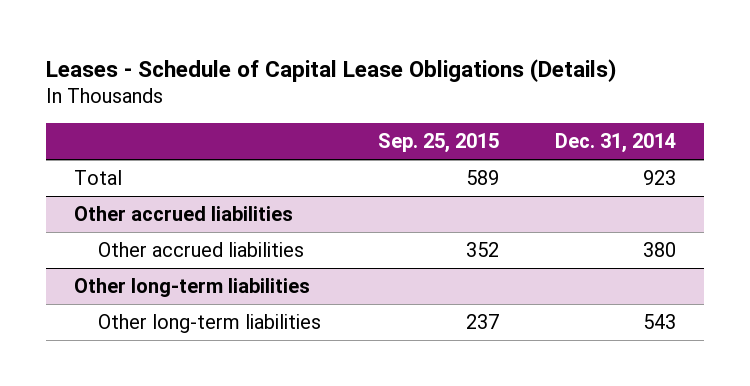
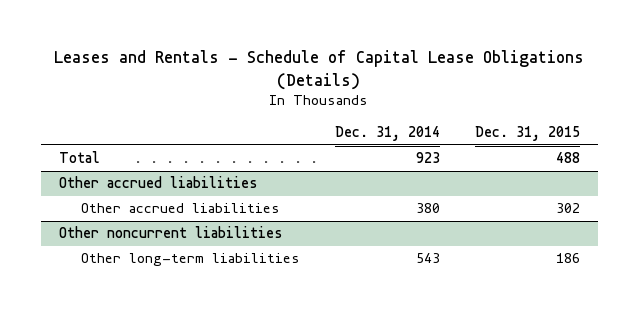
[45,58,616,82] Leases - Schedule of Capital Lease Obligations (Details) -> [54,50,585,90] Leases and Rentals - Schedule of Capital Lease Obligations (Details)
[377,133,499,154] Sep. 25, 2015 -> none
none -> [475,126,581,142] Dec. 31, 2015
[74,278,311,298] Other long-term liabilities -> [58,226,283,239] Other noncurrent liabilities

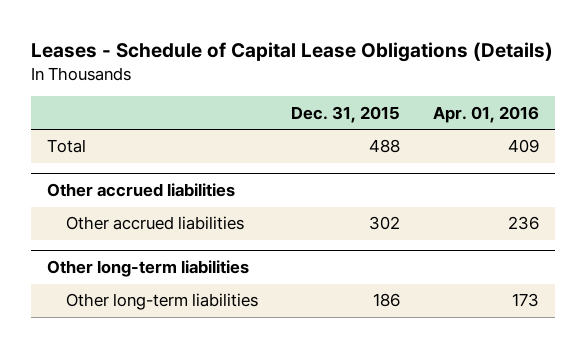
[54,50,585,90] Leases and Rentals - Schedule of Capital Lease Obligations (Details) -> [30,41,553,62] Leases - Schedule of Capital Lease Obligations (Details)
[335,126,441,142] Dec. 31, 2014 -> none
none -> [432,105,539,123] Apr. 01, 2016
[58,226,283,239] Other noncurrent liabilities -> [47,260,250,278] Other long-term liabilities

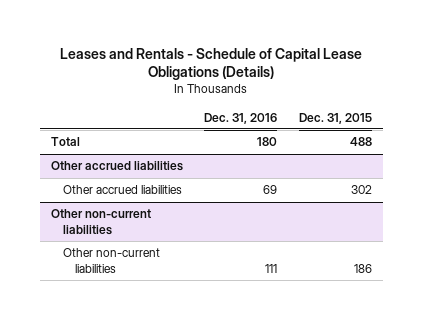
[30,41,553,62] Leases - Schedule of Capital Lease Obligations (Details) -> [60,47,363,81] Leases and Rentals - Schedule of Capital Lease Obligations (Details)
[432,105,539,123] Apr. 01, 2016 -> none
none -> [204,112,278,124] Dec. 31, 2016
[47,260,250,278] Other long-term liabilities -> [50,209,151,235] Other non-current liabilities
[65,293,258,311] Other long-term liabilities -> [63,248,161,273] Other non-current liabilities

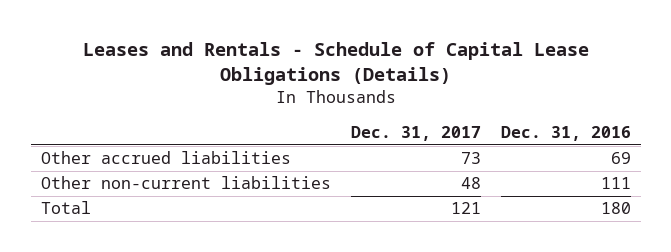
[298,112,372,124] Dec. 31, 2015 -> none
none -> [350,125,481,141] Dec. 31, 2017
[50,161,183,172] Other accrued liabilities -> none
[50,209,151,235] Other non-current liabilities -> none
[50,137,80,147] Total -> [40,201,91,215] Total

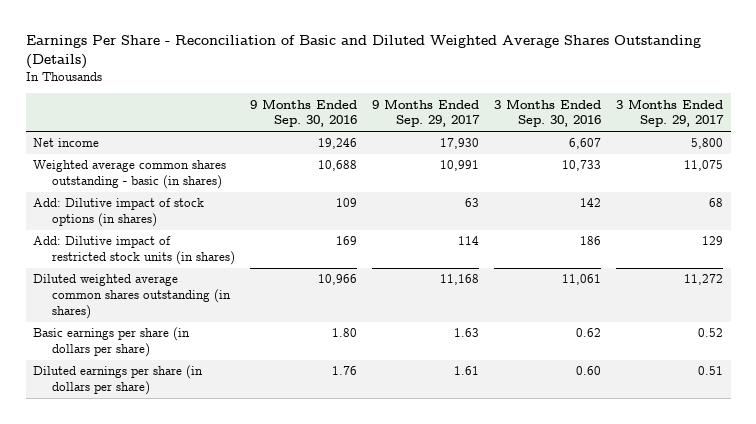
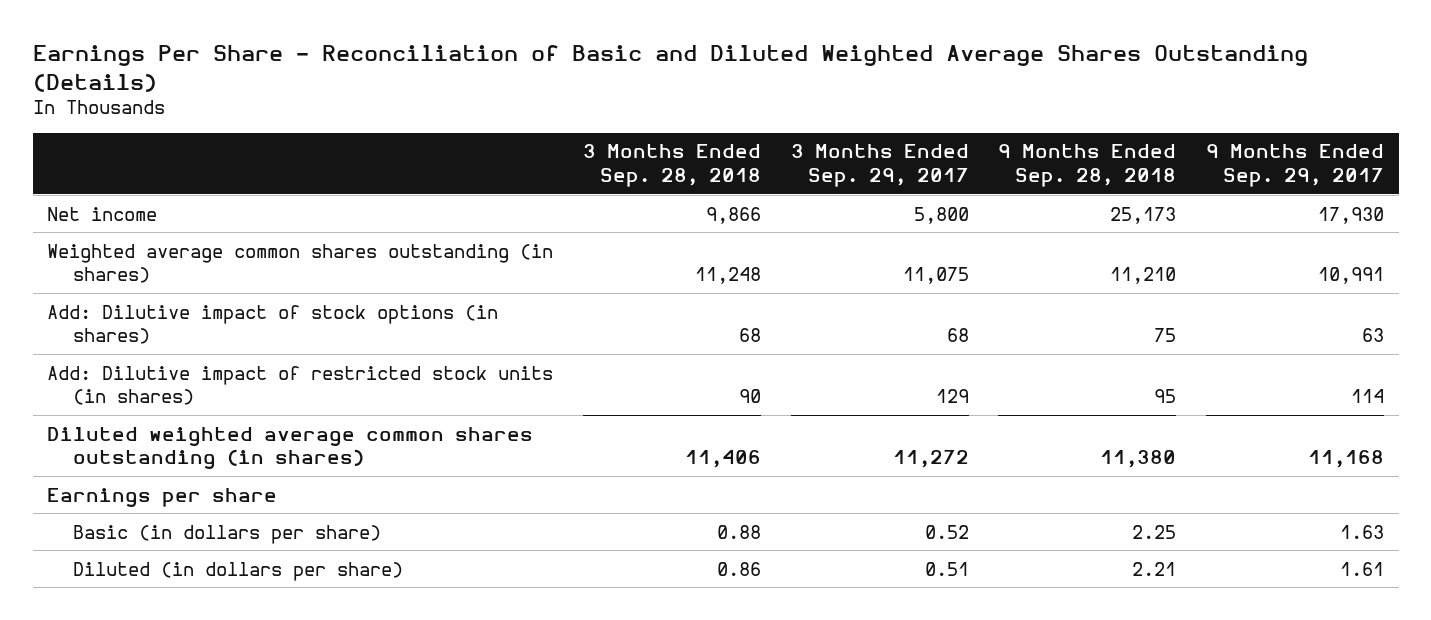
[250,98,358,128] 9 Months Ended Sep. 30, 2016 -> none
[494,98,602,128] 3 Months Ended Sep. 30, 2016 -> none
none -> [583,144,762,188] 3 Months Ended Sep. 28, 2018
none -> [998,144,1177,188] 9 Months Ended Sep. 28, 2018
[33,160,227,190] Weighted average common shares outstanding - basic (in shares) -> [47,243,554,284] Weighted average common shares outstanding (in shares)
none -> [47,487,278,507] Earnings per share
[33,327,191,358] Basic earnings per share (in dollars per share) -> [72,524,381,544] Basic (in dollars per share)
[33,365,204,396] Diluted earnings per share (in dollars per share) -> [72,561,403,581] Diluted (in dollars per share)

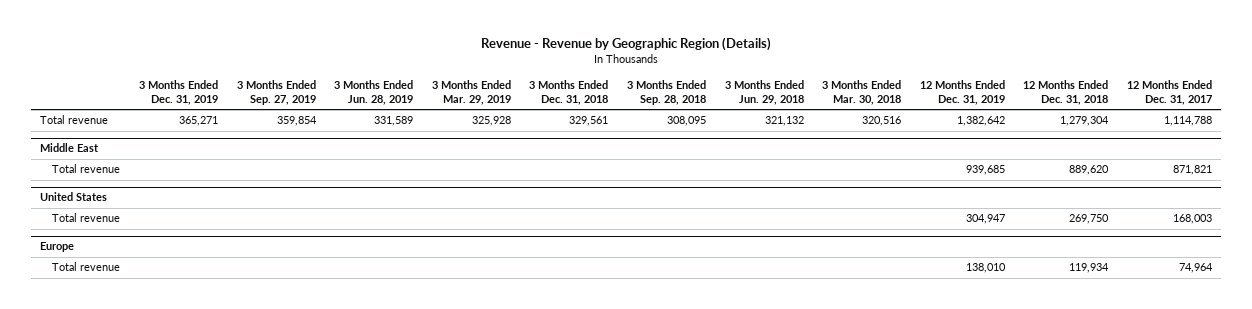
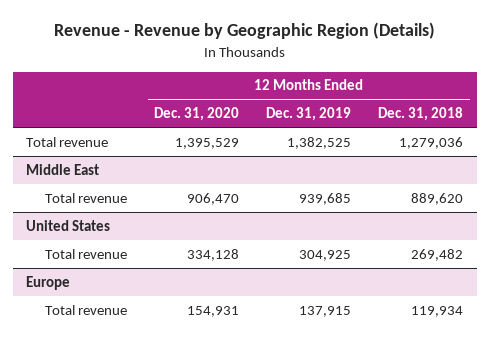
[139,79,219,106] 3 Months Ended Dec. 31, 2019 -> none
[236,79,316,106] 3 Months Ended Sep. 27, 2019 -> none
[334,79,414,106] 3 Months Ended Jun. 28, 2019 -> none
[431,79,511,106] 3 Months Ended Mar. 29, 2019 -> none
[529,79,609,106] 3 Months Ended Dec. 31, 2018 -> none
[626,79,706,106] 3 Months Ended Sep. 28, 2018 -> none
[724,79,804,106] 3 Months Ended Jun. 29, 2018 -> none
[822,79,902,106] 3 Months Ended Mar. 30, 2018 -> none
[1126,79,1212,106] 12 Months Ended Dec. 31, 2017 -> none
none -> [154,107,240,122] Dec. 31, 2020
[956,116,1005,127] 1,382,642 -> [287,136,352,149] 1,382,525
[1060,116,1110,127] 1,279,304 -> [399,136,464,149] 1,279,036
[965,214,1005,225] 304,947 -> [299,249,352,261] 304,925
[1069,214,1110,225] 269,750 -> [411,248,464,261] 269,482
[965,263,1006,274] 138,010 -> [299,305,352,317] 137,915

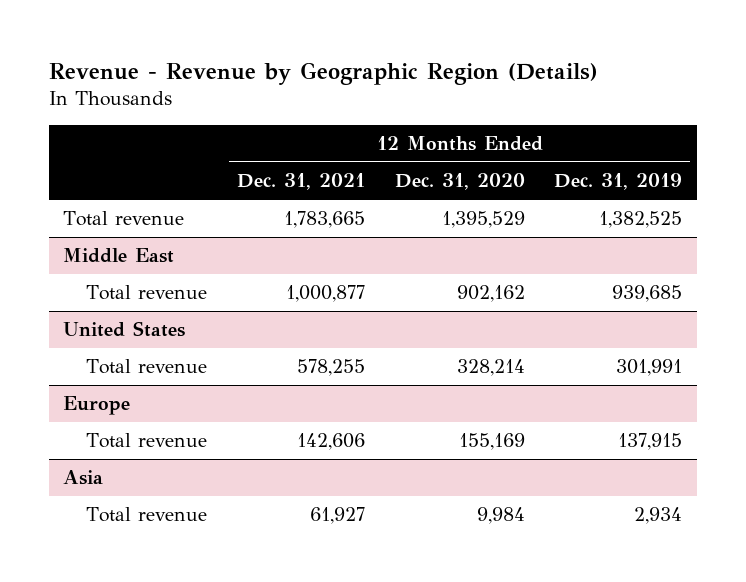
[378,107,464,122] Dec. 31, 2018 -> none
none -> [236,173,365,191] Dec. 31, 2021
[187,192,240,205] 906,470 -> [456,285,525,303] 902,162
[187,248,240,261] 334,128 -> [456,359,525,377] 328,214
[299,249,352,261] 304,925 -> [616,359,683,377] 301,991
[187,305,240,317] 154,931 -> [458,433,525,451] 155,169
none -> [63,470,104,486] Asia
none -> [86,507,208,523] Total revenue

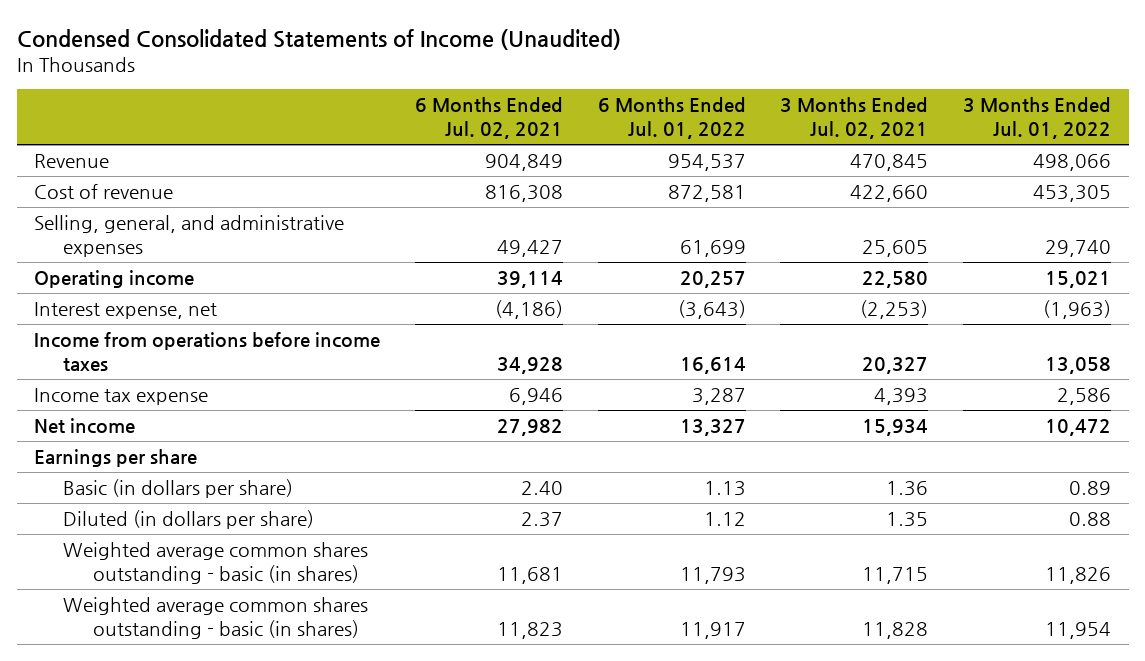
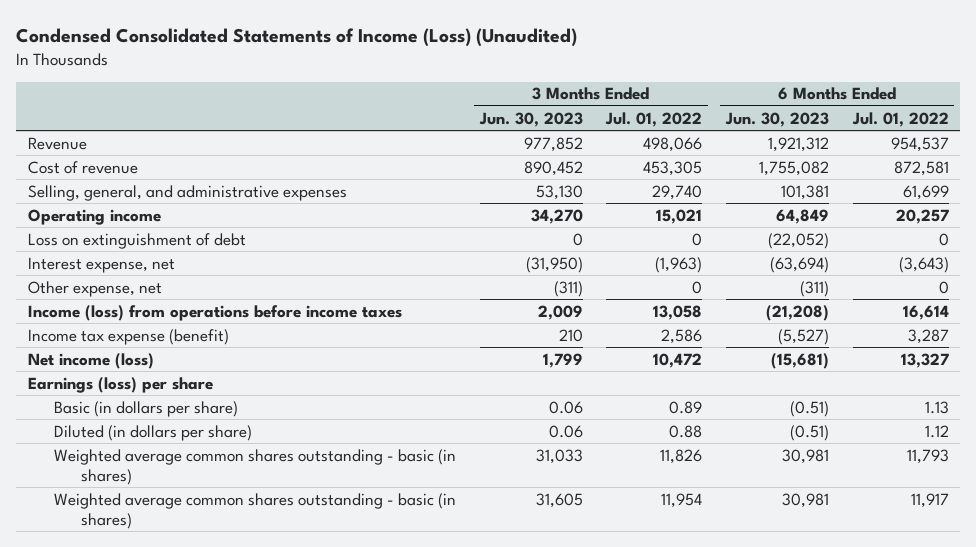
[16,28,621,50] Condensed Consolidated Statements of Income (Unaudited) -> [15,28,577,48] Condensed Consolidated Statements of Income (Loss) (Unaudited)
[414,97,563,140] 6 Months Ended Jul. 02, 2021 -> none
[780,97,929,140] 3 Months Ended Jul. 02, 2021 -> none
none -> [478,111,583,127] Jun. 30, 2023
none -> [724,111,829,127] Jun. 30, 2023
none -> [27,232,246,249] Loss on extinguishment of debt
none -> [27,280,162,297] Other expense, net
[34,331,381,371] Income from operations before income taxes -> [27,304,402,321] Income (loss) from operations before income taxes
[34,387,209,405] Income tax expense -> [27,328,229,345] Income tax expense (benefit)
[34,417,136,434] Net income -> [27,352,154,369] Net income (loss)
[34,448,198,467] Earnings per share -> [27,376,213,393] Earnings (loss) per share

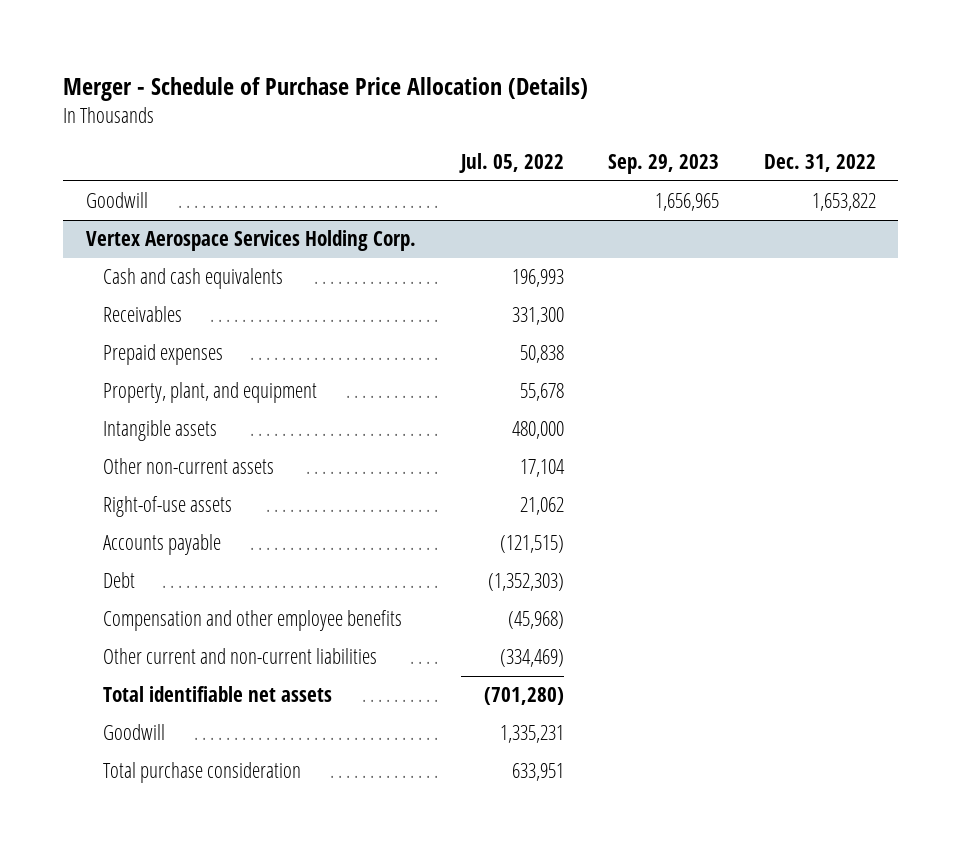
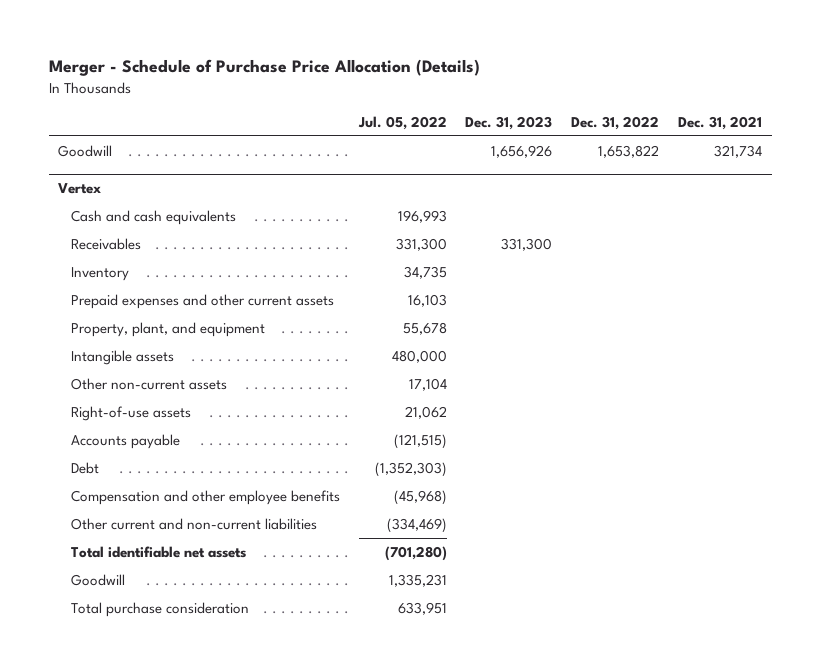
[608,154,720,175] Sep. 29, 2023 -> none
none -> [465,115,553,130] Dec. 31, 2023
none -> [678,115,763,130] Dec. 31, 2021
[85,230,416,252] Vertex Aerospace Services Holding Corp. -> [57,183,101,195] Vertex
none -> [70,266,129,281] Inventory
[103,344,224,366] Prepaid expenses -> [70,293,334,309] Prepaid expenses and other current assets
[519,345,564,364] 50,838 -> [407,293,447,307] 16,103

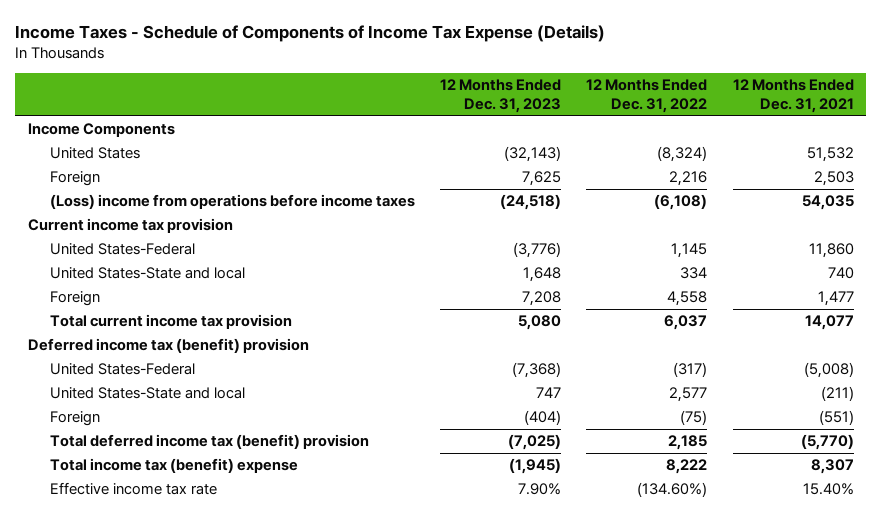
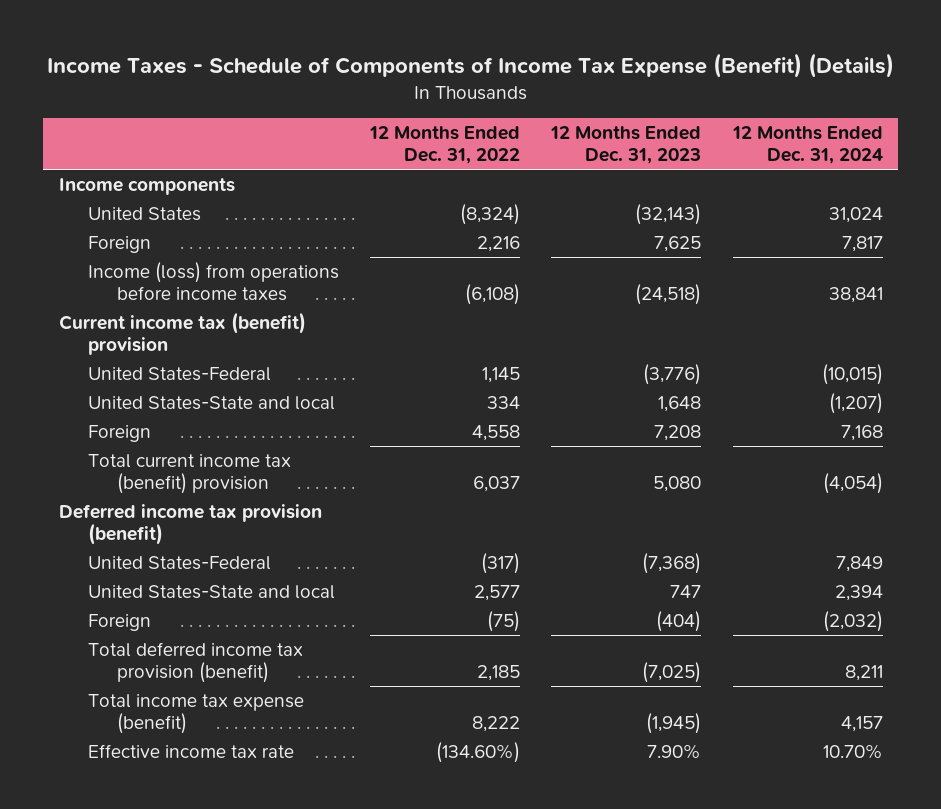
[14,24,605,42] Income Taxes - Schedule of Components of Income Tax Expense (Details) -> [46,52,894,78] Income Taxes - Schedule of Components of Income Tax Expense (Benefit) (Details)
[732,78,854,114] 12 Months Ended Dec. 31, 2021 -> none
none -> [731,125,883,165] 12 Months Ended Dec. 31, 2024
[27,123,175,138] Income Components -> [58,177,235,195] Income components
[49,194,415,210] (Loss) income from operations before income taxes -> [88,261,340,302] Income (loss) from operations before income taxes
[27,218,233,234] Current income tax provision -> [58,311,306,356] Current income tax (benefit) provision
[49,314,292,330] Total current income tax provision -> [88,453,292,495] Total current income tax (benefit) provision
[27,338,309,354] Deferred income tax (benefit) provision -> [58,503,322,546] Deferred income tax provision (benefit)
[49,434,369,450] Total deferred income tax (benefit) provision -> [88,641,304,684] Total deferred income tax provision (benefit)
[49,458,298,474] Total income tax (benefit) expense -> [88,693,305,735] Total income tax expense (benefit)

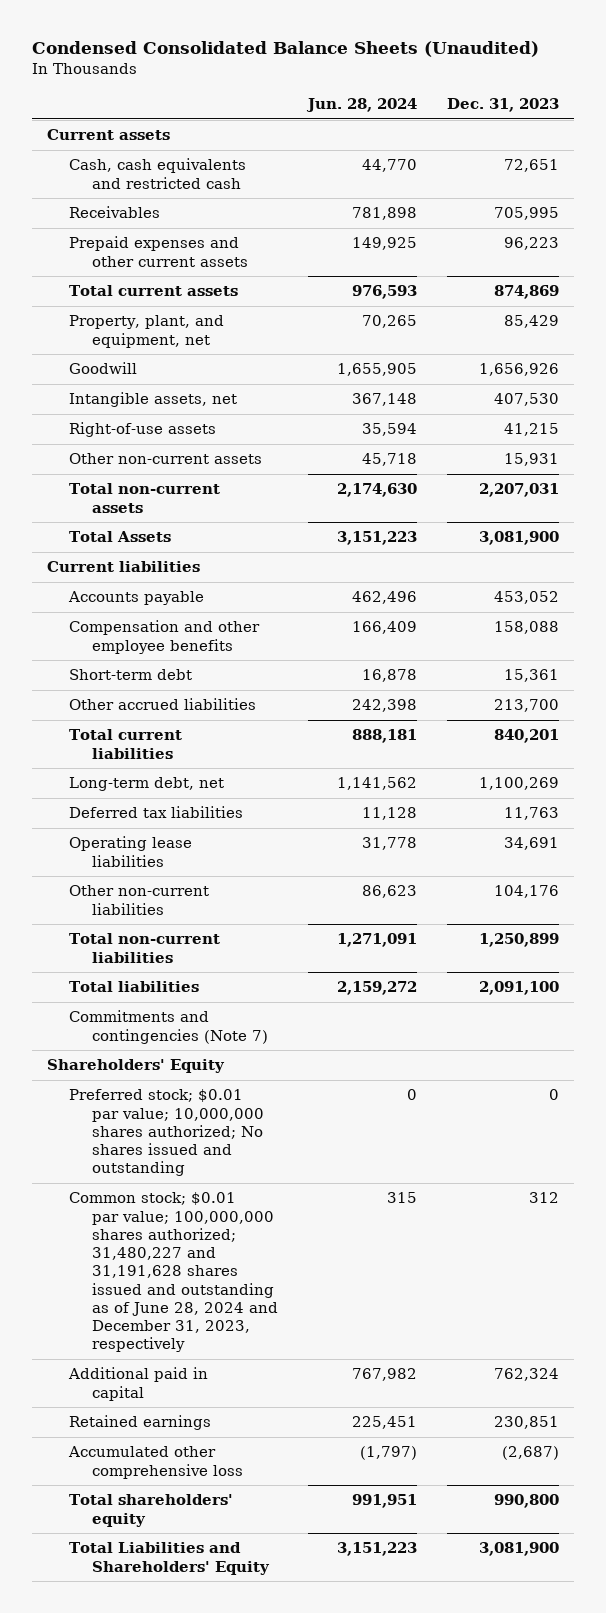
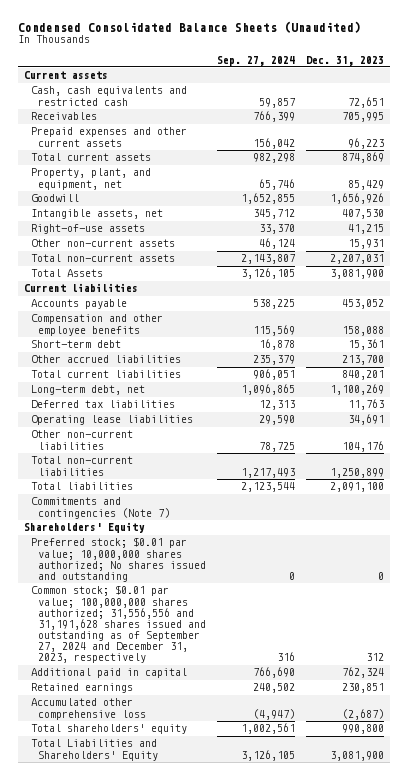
[305,98,417,113] Jun. 28, 2024 -> none
none -> [217,55,296,66] Sep. 27, 2024
[69,1192,278,1353] Common stock; $0.01 par value; 100,000,000 shares authorized; 31,480,227 and 31,191,628 shares issued and outstanding as of June 28, 2024 and December 31, 2023, respectively -> [30,585,206,664] Common stock; $0.01 par value; 100,000,000 shares authorized; 31,556,556 and 31,191,628 shares issued and outstanding as of September 27, 2024 and December 31, 2023, respectively

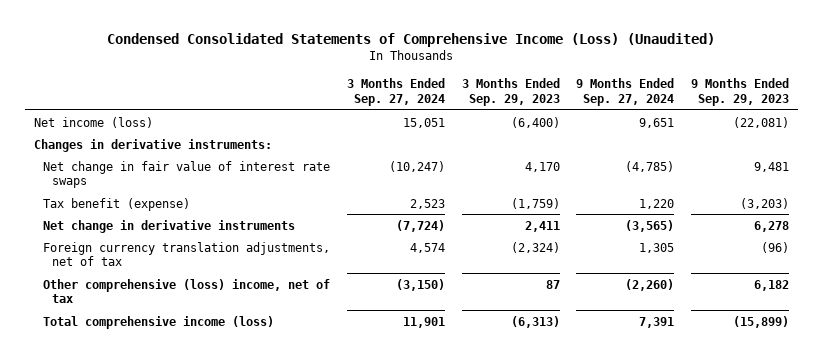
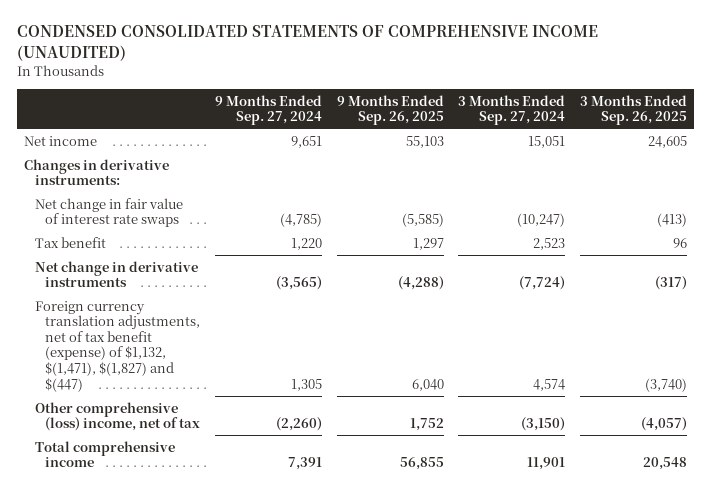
[107,33,716,48] Condensed Consolidated Statements of Comprehensive Income (Loss) (Unaudited) -> [16,25,598,61] CONDENSED CONSOLIDATED STATEMENTS OF COMPREHENSIVE INCOME (UNAUDITED)
[461,78,560,106] 3 Months Ended Sep. 29, 2023 -> none
[691,78,790,106] 9 Months Ended Sep. 29, 2023 -> none
none -> [336,94,444,126] 9 Months Ended Sep. 26, 2025
none -> [579,94,687,126] 3 Months Ended Sep. 26, 2025
[33,116,153,128] Net income (loss) -> [24,135,98,146] Net income
[42,197,190,211] Tax benefit (expense) -> [34,236,106,248] Tax benefit
[42,241,330,267] Foreign currency translation adjustments, net of tax -> [34,300,201,392] Foreign currency translation adjustments, net of tax benefit (expense) of $1,132, $(1,471), $(1,827) and $(447)
[42,315,274,329] Total comprehensive income (loss) -> [34,440,175,468] Total comprehensive income

